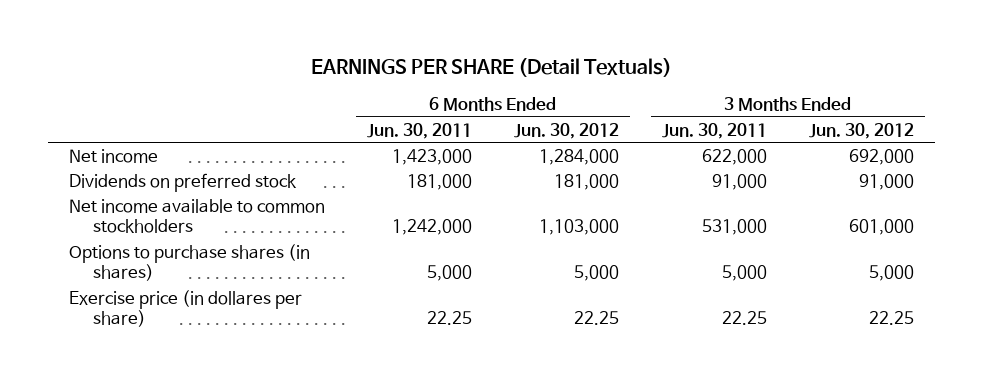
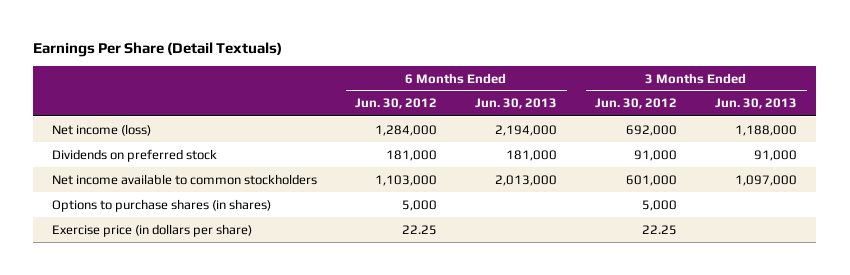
[311,58,673,78] EARNINGS PER SHARE (Detail Textuals) -> [33,42,283,58] Earnings Per Share (Detail Textuals)
[367,122,473,139] Jun. 30, 2011 -> none
[661,122,767,139] Jun. 30, 2011 -> none
none -> [475,98,558,110] Jun. 30, 2013
none -> [715,98,798,110] Jun. 30, 2013
[68,148,158,163] Net income -> [52,123,152,136] Net income (loss)
[68,289,302,328] Exercise price (in dollares per share) -> [52,223,253,237] Exercise price (in dollars per share)

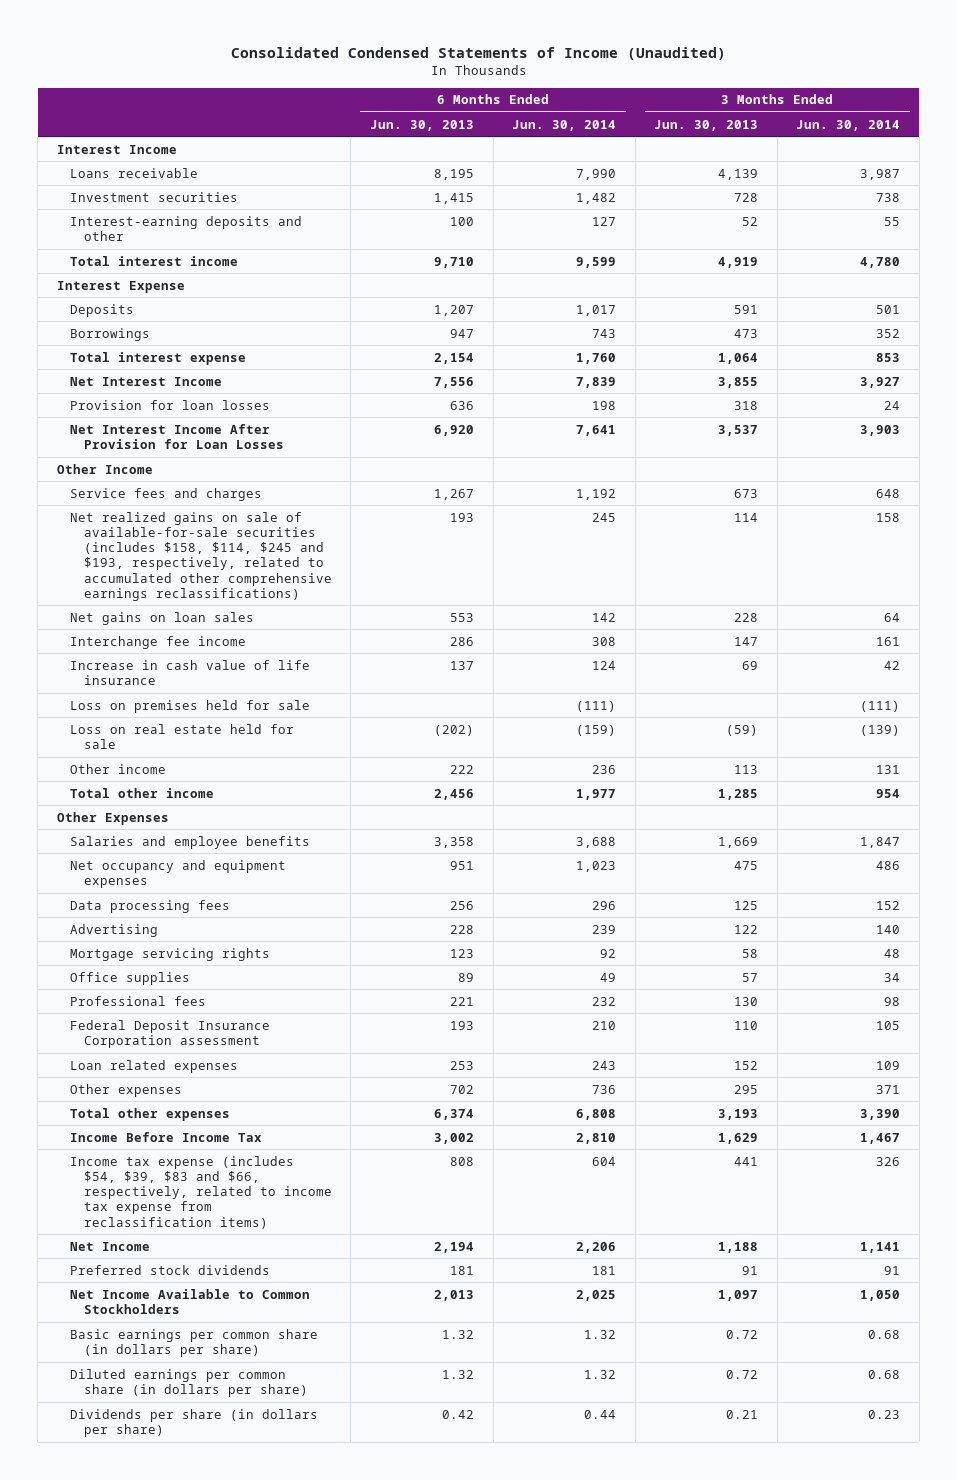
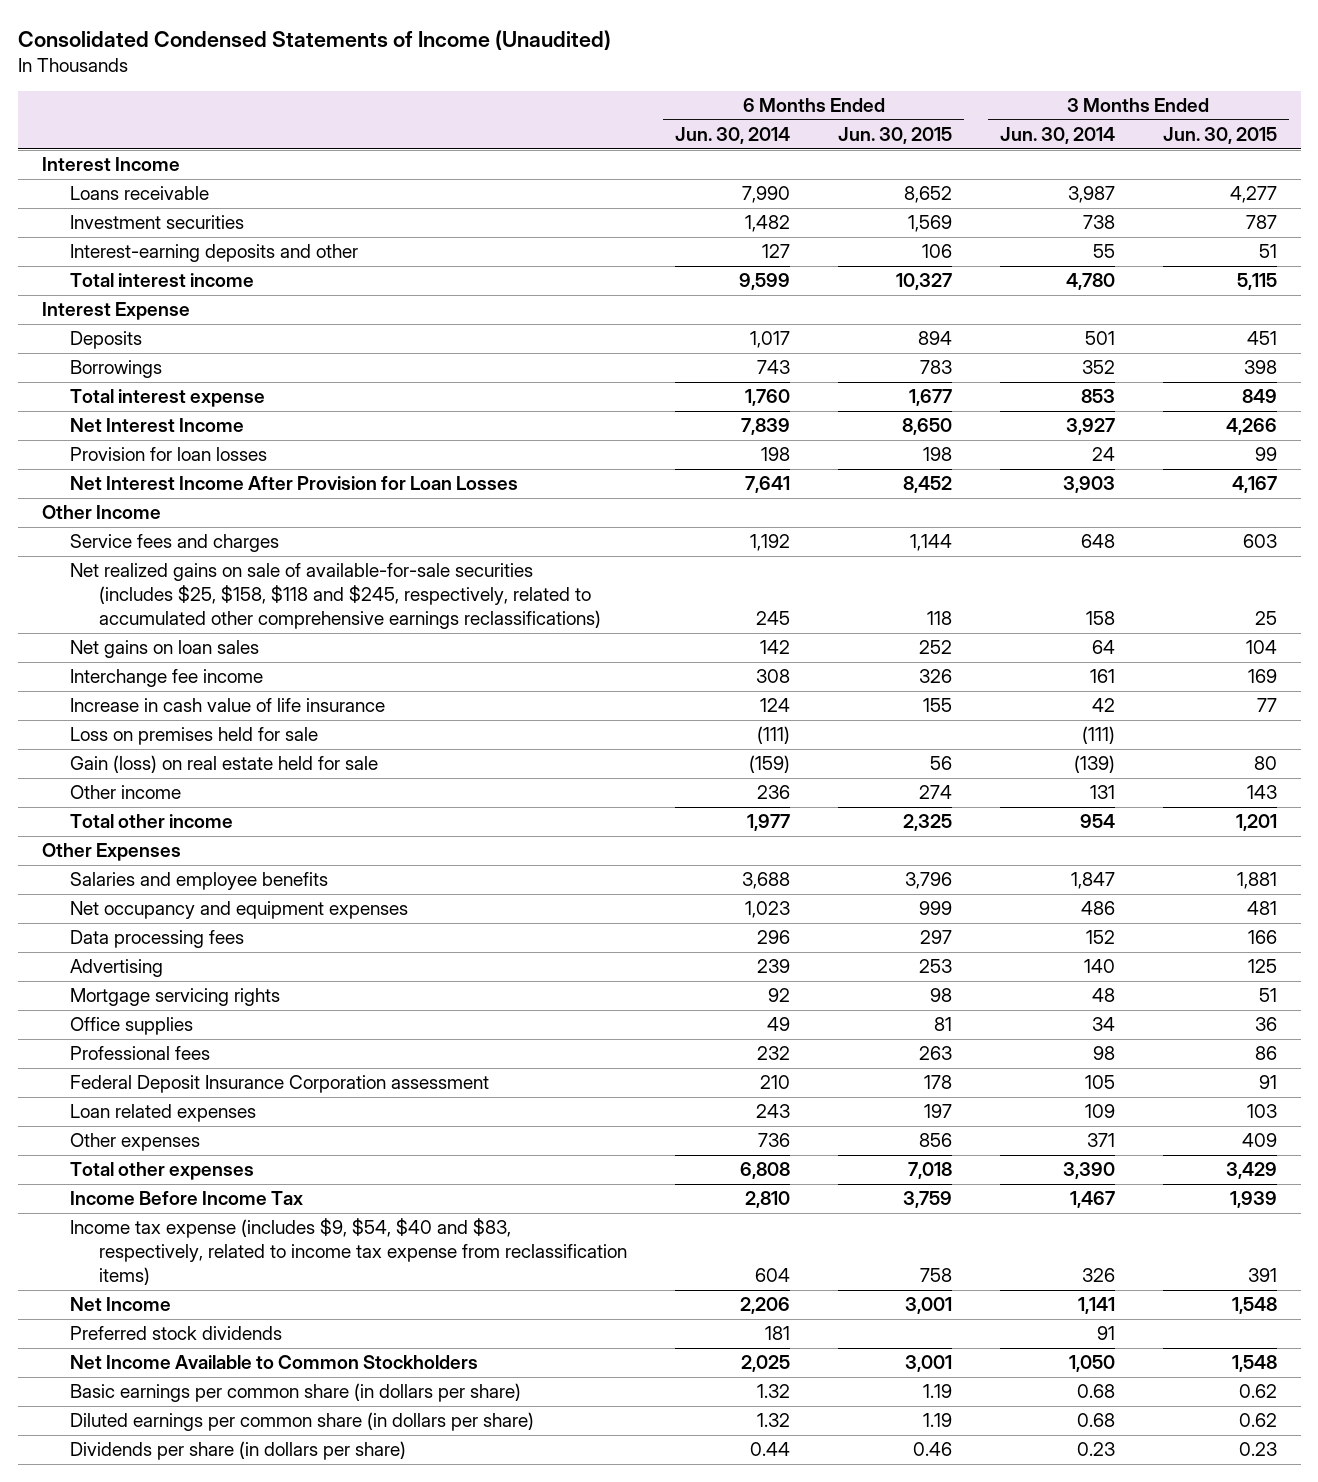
[369,119,474,131] Jun. 30, 2013 -> none
[654,119,759,131] Jun. 30, 2013 -> none
none -> [837,127,952,145] Jun. 30, 2015
none -> [1162,127,1277,145] Jun. 30, 2015
[70,511,332,601] Net realized gains on sale of available-for-sale securities (includes $158, $114, $245 and $193, respectively, related to accumulated other comprehensive earnings reclassifications) -> [70,563,602,629] Net realized gains on sale of available-for-sale securities (includes $25, $158, $118 and $245, respectively, related to accumulated other comprehensive earnings reclassifications)
[70,723,295,749] Loss on real estate held for sale -> [70,755,379,774] Gain (loss) on real estate held for sale
[70,1155,332,1229] Income tax expense (includes $54, $39, $83 and $66, respectively, related to income tax expense from reclassification items) -> [70,1218,628,1285] Income tax expense (includes $9, $54, $40 and $83, respectively, related to income tax expense from reclassification items)

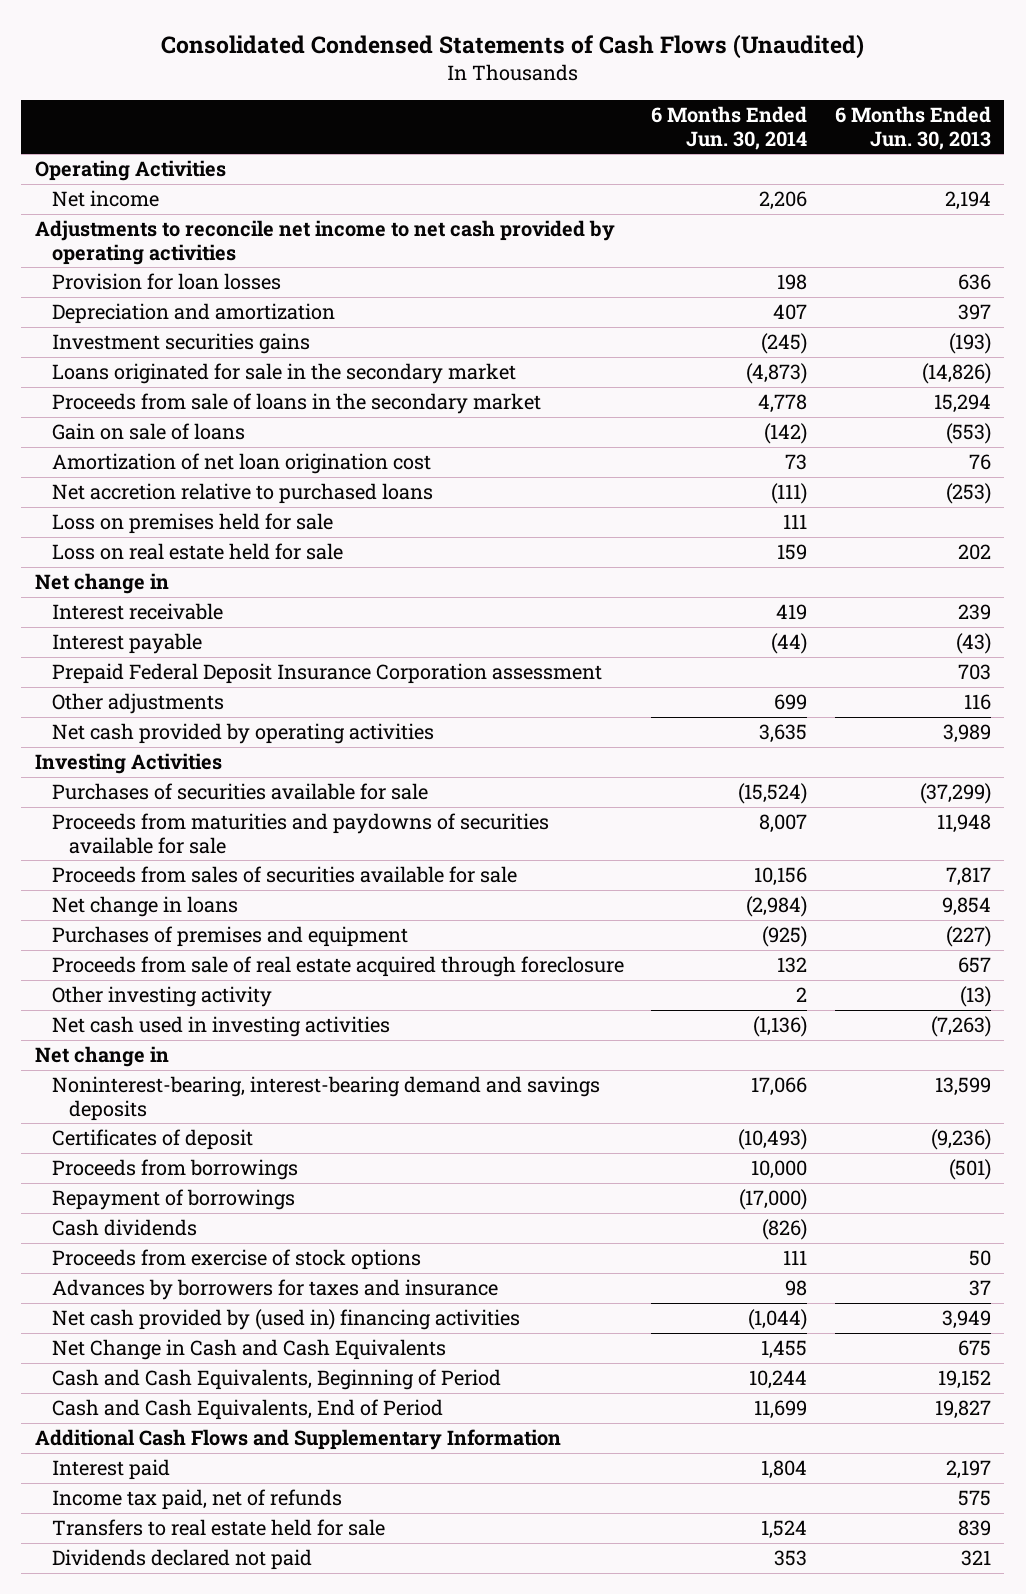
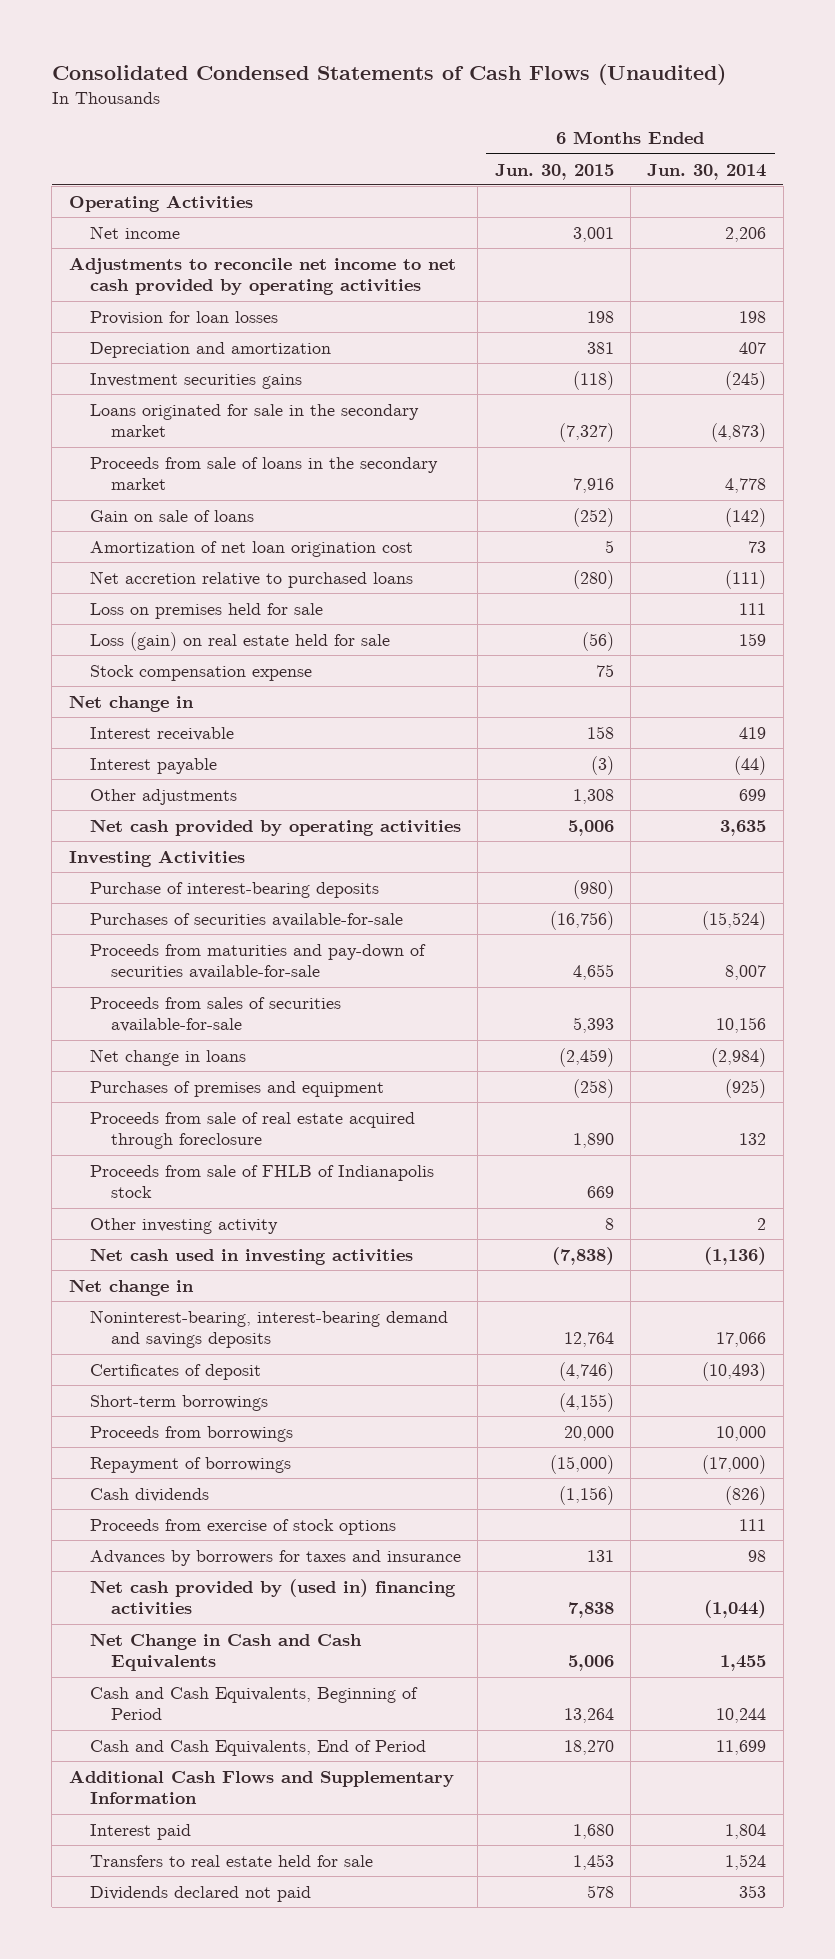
[834,106,991,150] 6 Months Ended Jun. 30, 2013 -> none
none -> [494,163,614,180] Jun. 30, 2015
[51,543,343,561] Loss on real estate held for sale -> [89,631,390,651] Loss (gain) on real estate held for sale
none -> [89,664,312,681] Stock compensation expense
[51,663,602,685] Prepaid Federal Deposit Insurance Corporation assessment -> none
none -> [89,881,379,898] Purchase of interest-bearing deposits
[51,783,428,801] Purchases of securities available for sale -> [89,912,403,927] Purchases of securities available-for-sale
[51,813,549,854] Proceeds from maturities and paydowns of securities available for sale -> [89,943,426,980] Proceeds from maturities and pay-down of securities available-for-sale
[51,866,517,884] Proceeds from sales of securities available for sale -> [89,996,341,1033] Proceeds from sales of securities available-for-sale
none -> [89,1164,434,1199] Proceeds from sale of FHLB of Indianapolis stock
none -> [89,1394,268,1411] Short-term borrowings
[51,1489,342,1511] Income tax paid, net of refunds -> none

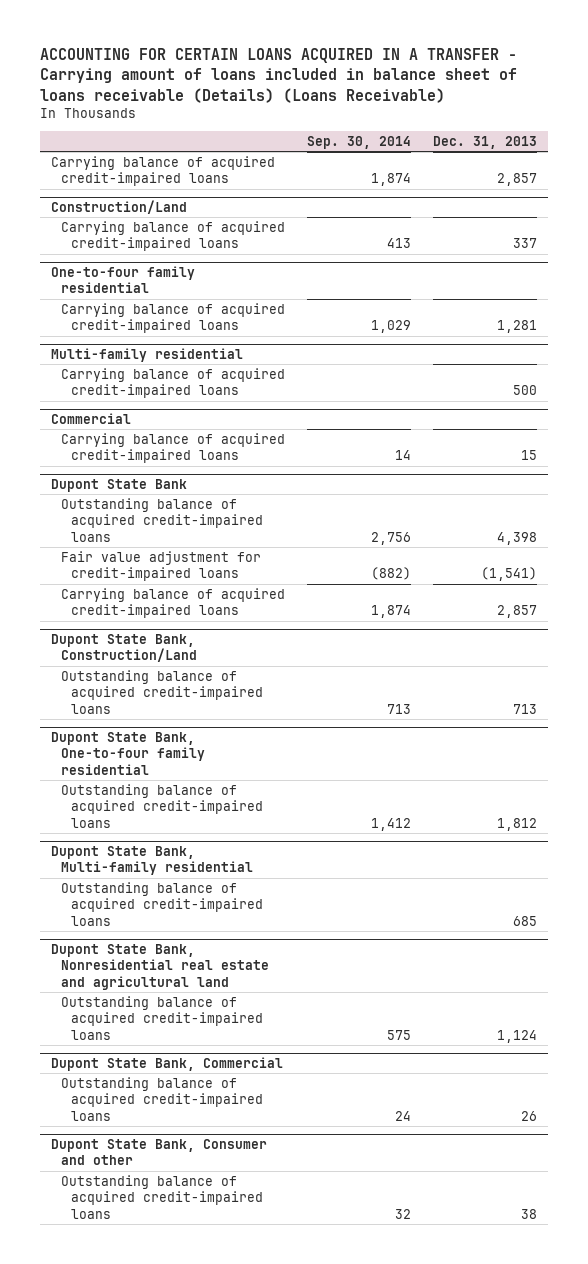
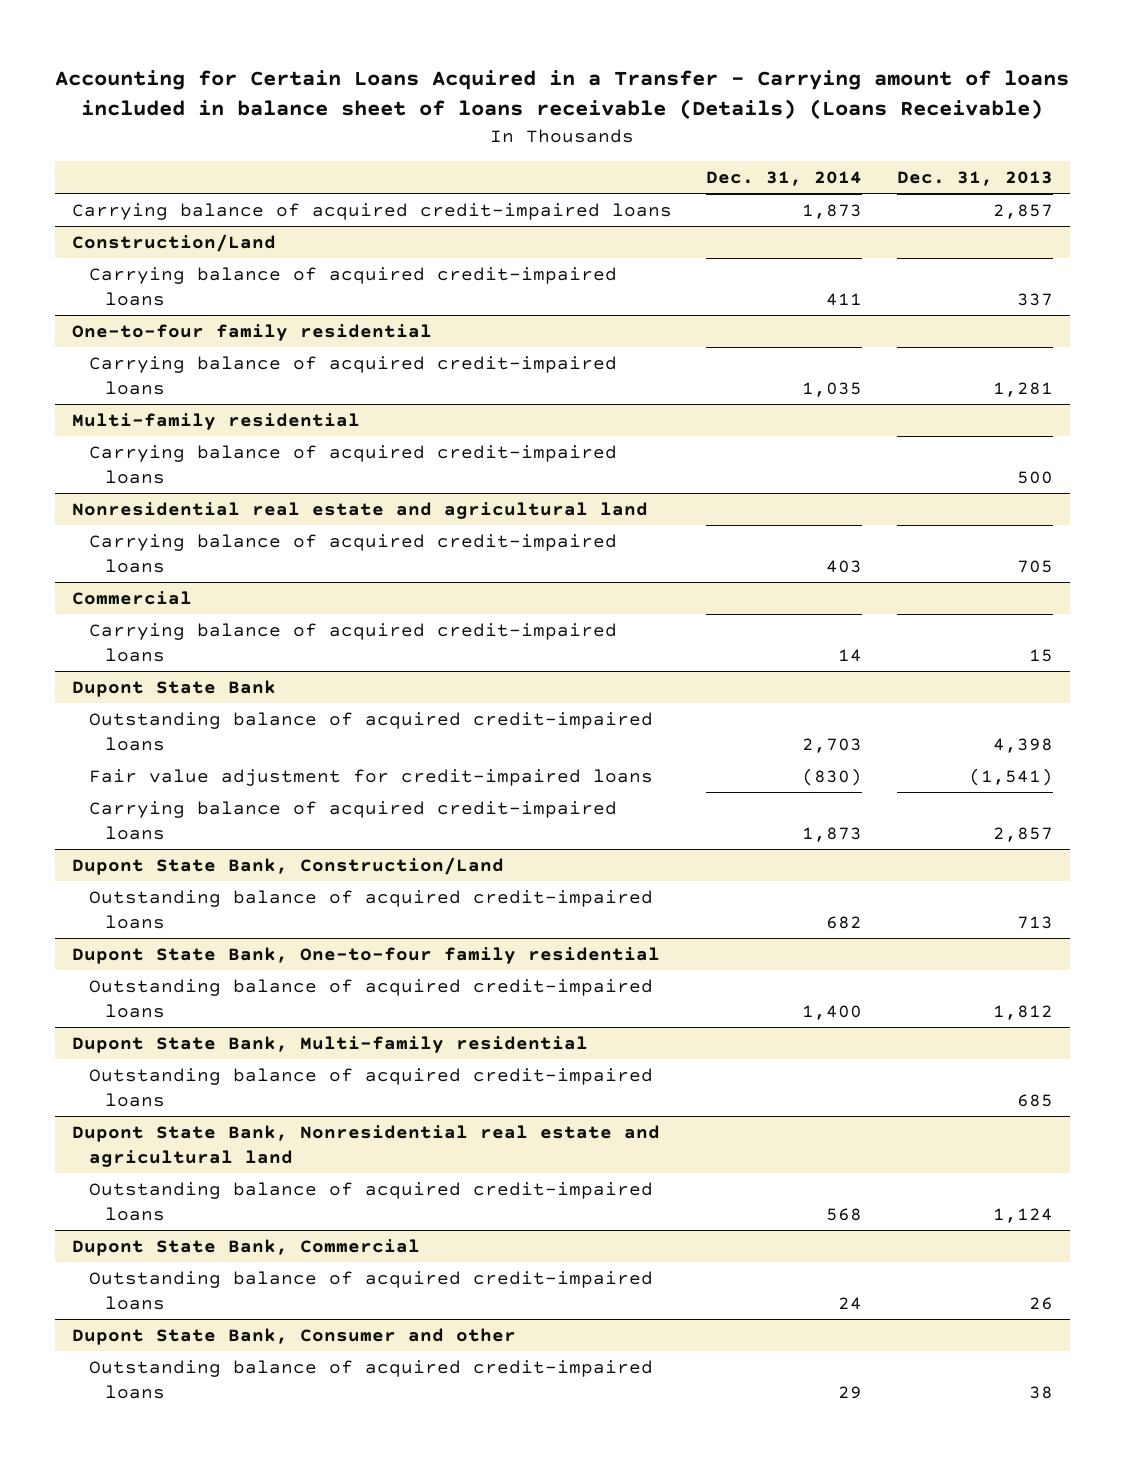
[39,48,517,103] ACCOUNTING FOR CERTAIN LOANS ACQUIRED IN A TRANSFER - Carrying amount of loans included in balance sheet of loans receivable (Details) (Loans Receivable) -> [55,70,1070,120] Accounting for Certain Loans Acquired in a Transfer - Carrying amount of loans included in balance sheet of loans receivable (Details) (Loans Receivable)
[307,136,412,150] Sep. 30, 2014 -> none
none -> [706,170,863,186] Dec. 31, 2014
none -> [72,501,649,519] Nonresidential real estate and agricultural land
none -> [88,533,617,573] Carrying balance of acquired credit-impaired loans

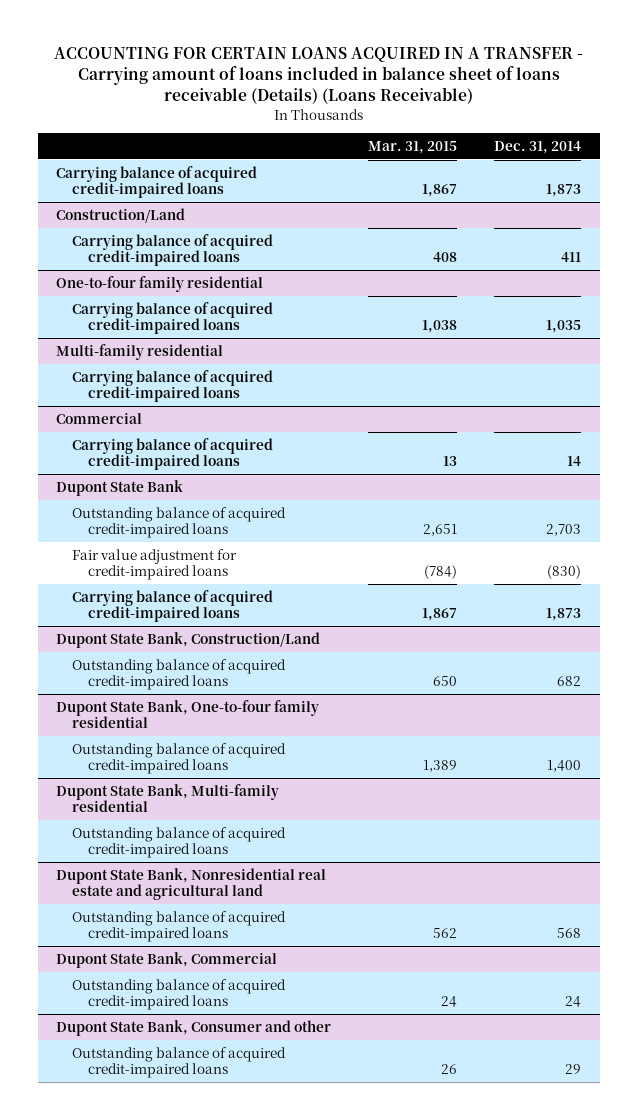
[55,70,1070,120] Accounting for Certain Loans Acquired in a Transfer - Carrying amount of loans included in balance sheet of loans receivable (Details) (Loans Receivable) -> [53,46,583,105] ACCOUNTING FOR CERTAIN LOANS ACQUIRED IN A TRANSFER - Carrying amount of loans included in balance sheet of loans receivable (Details) (Loans Receivable)
[896,170,1053,186] Dec. 31, 2013 -> none
none -> [368,140,458,154] Mar. 31, 2015
[72,501,649,519] Nonresidential real estate and agricultural land -> none
[88,533,617,573] Carrying balance of acquired credit-impaired loans -> none

